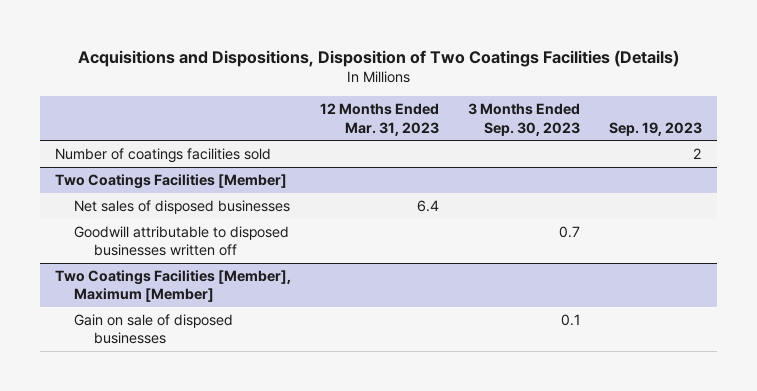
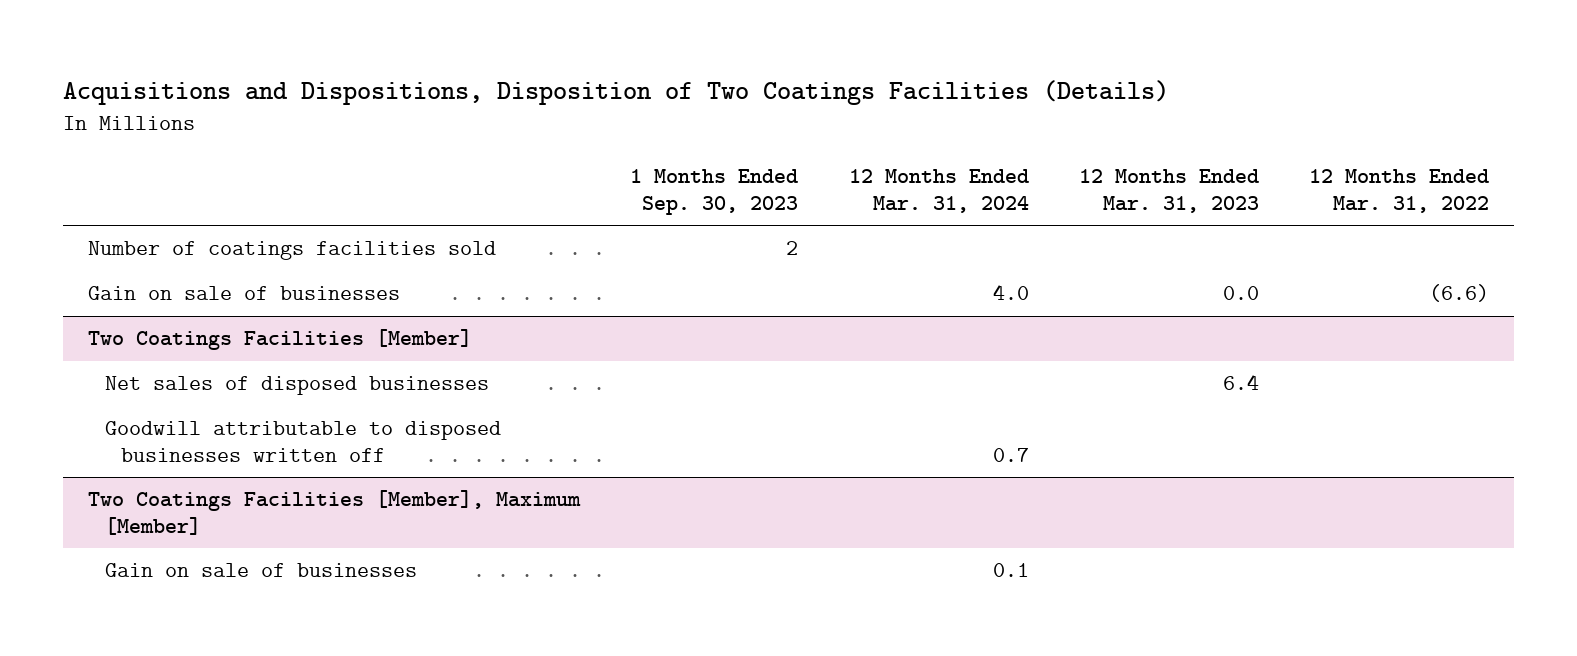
[468,103,581,136] 3 Months Ended Sep. 30, 2023 -> none
[609,121,703,136] Sep. 19, 2023 -> none
none -> [630,169,799,215] 1 Months Ended Sep. 30, 2023
none -> [848,169,1029,213] 12 Months Ended Mar. 31, 2024
none -> [1308,169,1489,213] 12 Months Ended Mar. 31, 2022
none -> [88,286,401,301] Gain on sale of businesses
[74,313,234,345] Gain on sale of disposed businesses -> [104,563,417,578] Gain on sale of businesses

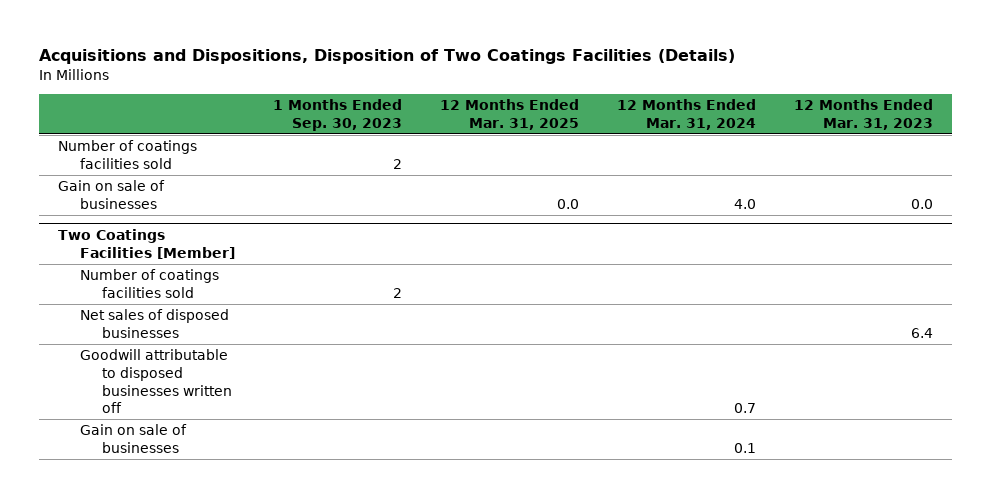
[1308,169,1489,213] 12 Months Ended Mar. 31, 2022 -> none
none -> [439,98,579,130] 12 Months Ended Mar. 31, 2025
none -> [79,269,219,298] Number of coatings facilities sold
[88,490,582,536] Two Coatings Facilities [Member], Maximum [Member] -> none
[104,563,417,578] Gain on sale of businesses -> none
none -> [79,424,187,453] Gain on sale of businesses

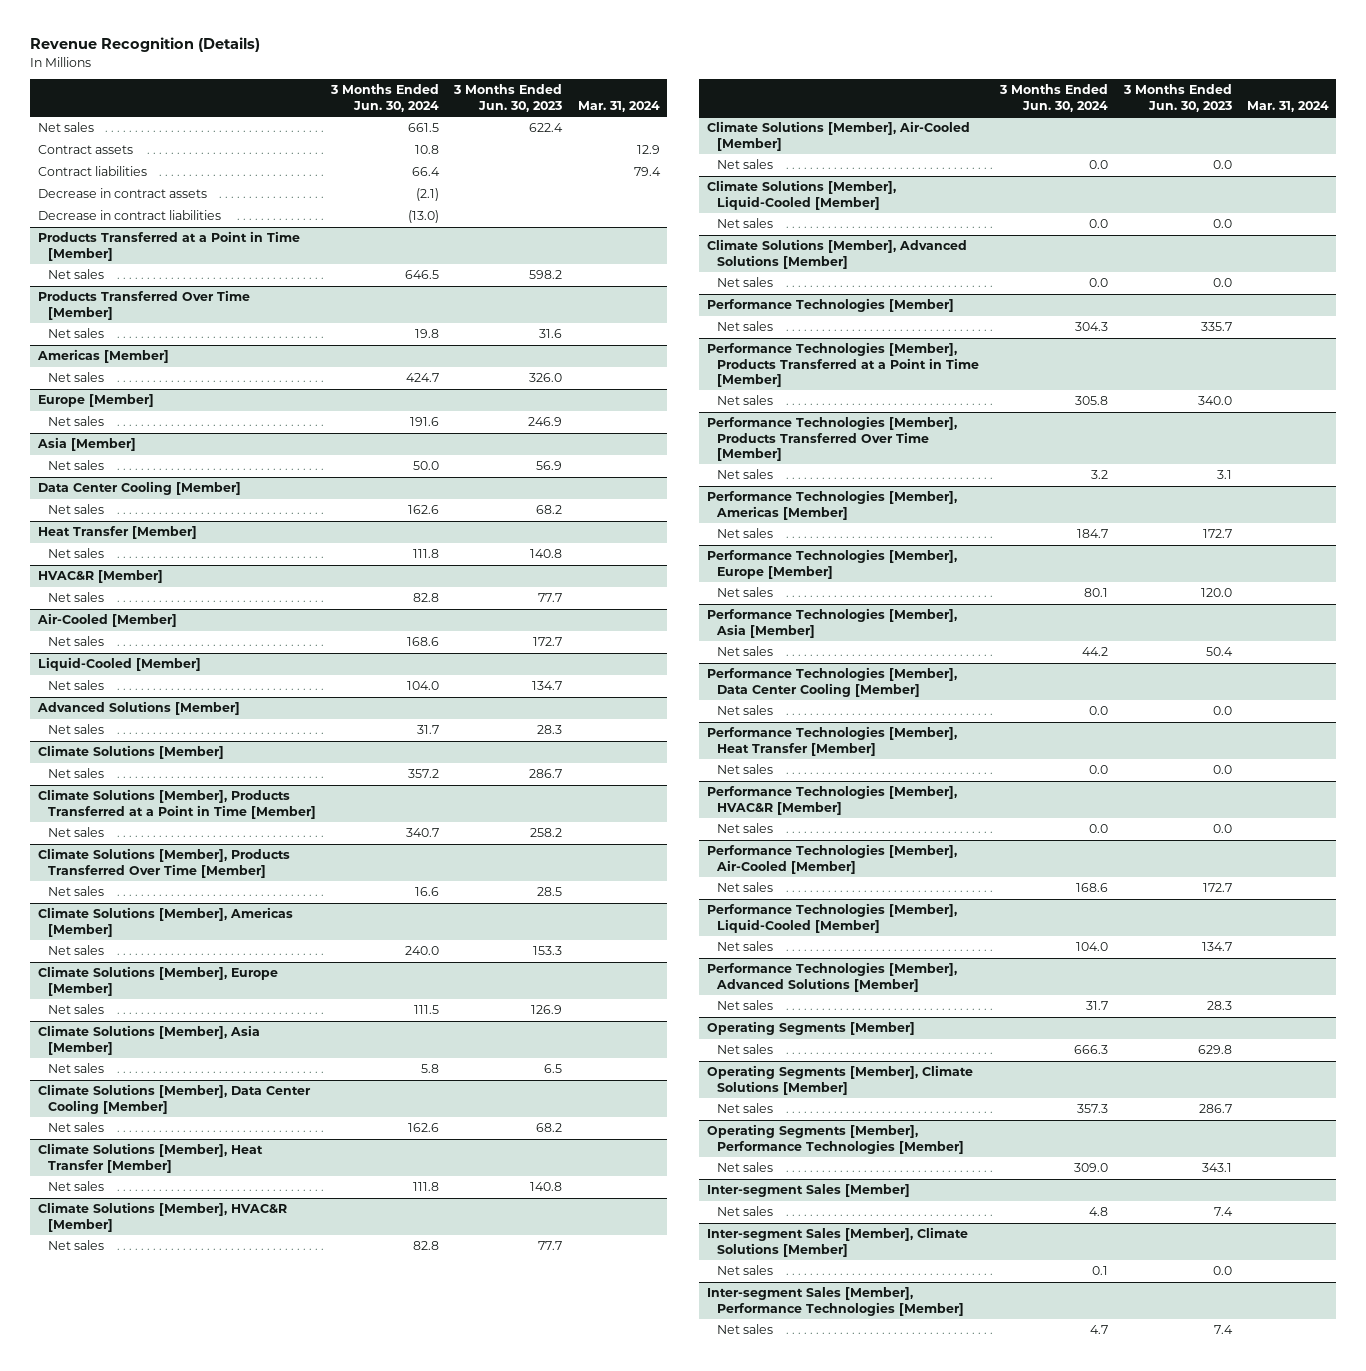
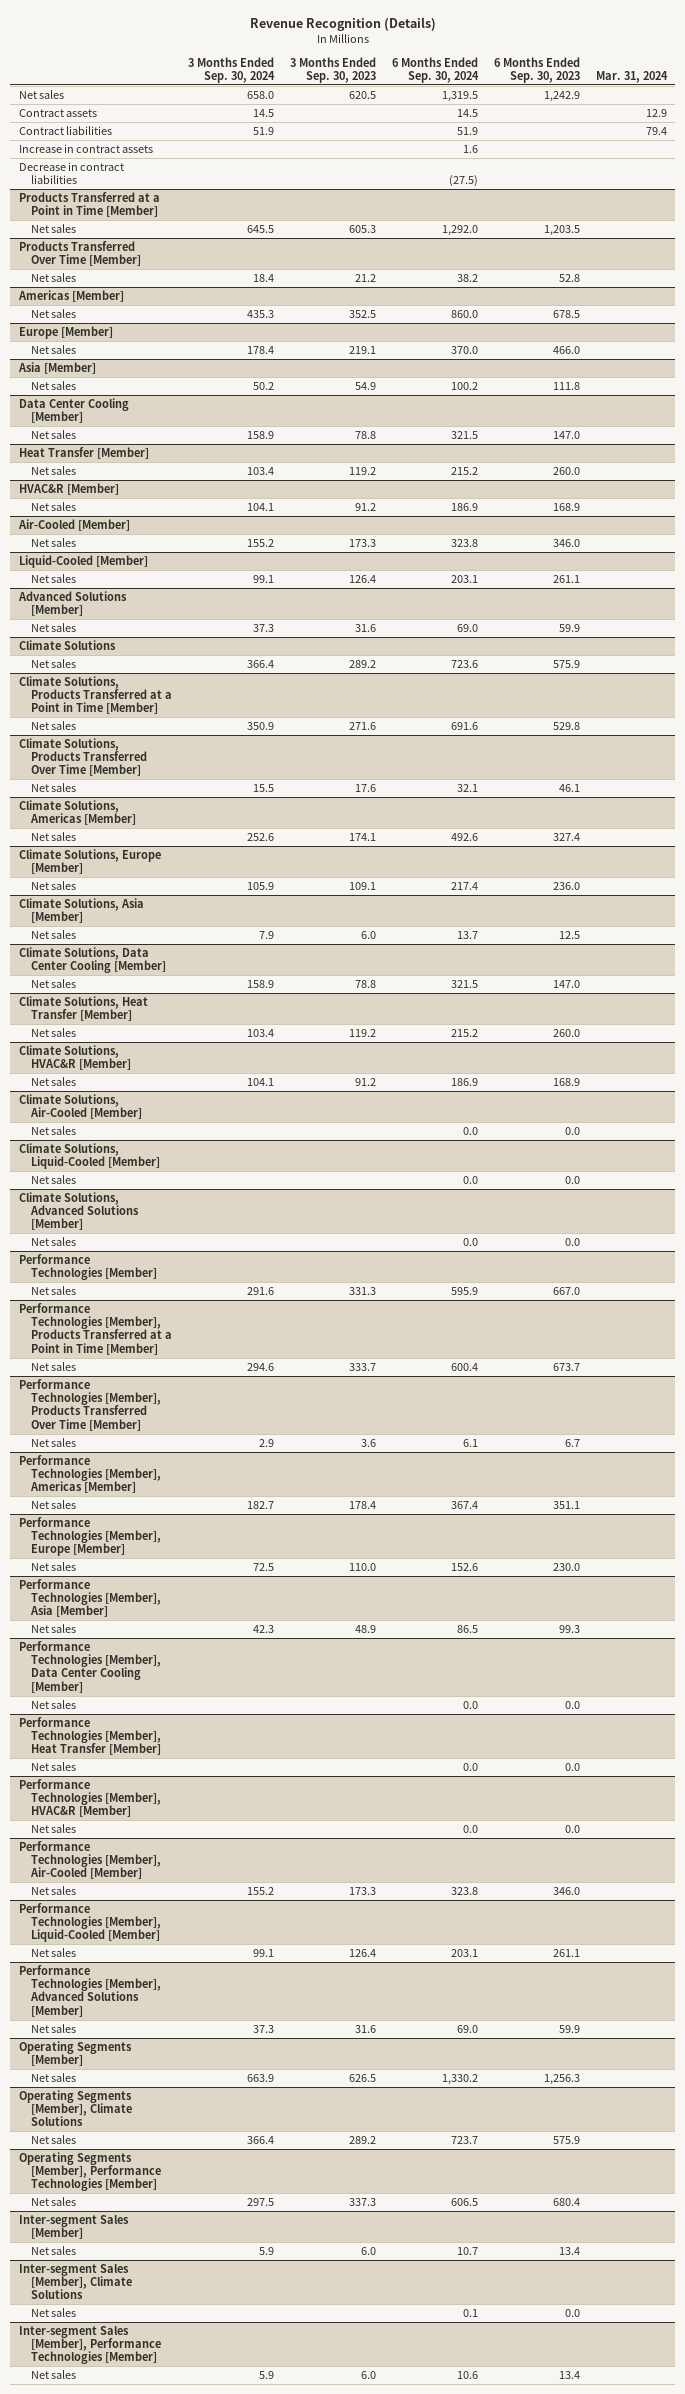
[330,84,440,112] 3 Months Ended Jun. 30, 2024 -> none
[453,84,563,112] 3 Months Ended Jun. 30, 2023 -> none
none -> [187,56,275,83] 3 Months Ended Sep. 30, 2024
none -> [289,56,376,83] 3 Months Ended Sep. 30, 2023
none -> [391,56,479,83] 6 Months Ended Sep. 30, 2024
none -> [493,56,580,83] 6 Months Ended Sep. 30, 2023
[37,188,207,199] Decrease in contract assets -> [18,143,153,153] Increase in contract assets
[37,745,224,760] Climate Solutions [Member] -> [18,639,116,650] Climate Solutions
[37,789,316,819] Climate Solutions [Member], Products Transferred at a Point in Time [Member] -> [18,675,172,715] Climate Solutions, Products Transferred at a Point in Time [Member]
[37,848,290,878] Climate Solutions [Member], Products Transferred Over Time [Member] -> [18,737,147,777] Climate Solutions, Products Transferred Over Time [Member]
[37,907,293,937] Climate Solutions [Member], Americas [Member] -> [18,799,136,826] Climate Solutions, Americas [Member]
[37,966,278,996] Climate Solutions [Member], Europe [Member] -> [18,848,161,875] Climate Solutions, Europe [Member]
[37,1025,260,1055] Climate Solutions [Member], Asia [Member] -> [18,897,144,924] Climate Solutions, Asia [Member]
[37,1084,311,1114] Climate Solutions [Member], Data Center Cooling [Member] -> [18,946,166,974] Climate Solutions, Data Center Cooling [Member]
[37,1143,263,1173] Climate Solutions [Member], Heat Transfer [Member] -> [18,995,148,1022] Climate Solutions, Heat Transfer [Member]
[37,1202,287,1232] Climate Solutions [Member], HVAC&R [Member] -> [18,1044,131,1071] Climate Solutions, HVAC&R [Member]
[706,121,970,151] Climate Solutions [Member], Air-Cooled [Member] -> [18,1093,142,1120] Climate Solutions, Air-Cooled [Member]
[706,180,896,210] Climate Solutions [Member], Liquid-Cooled [Member] -> [18,1142,160,1170] Climate Solutions, Liquid-Cooled [Member]
[706,239,967,269] Climate Solutions [Member], Advanced Solutions [Member] -> [18,1191,139,1231] Climate Solutions, Advanced Solutions [Member]
[706,1065,973,1095] Operating Segments [Member], Climate Solutions [Member] -> [18,2089,132,2127] Operating Segments [Member], Climate Solutions
[706,1227,968,1257] Inter-segment Sales [Member], Climate Solutions [Member] -> [18,2263,132,2300] Inter-segment Sales [Member], Climate Solutions

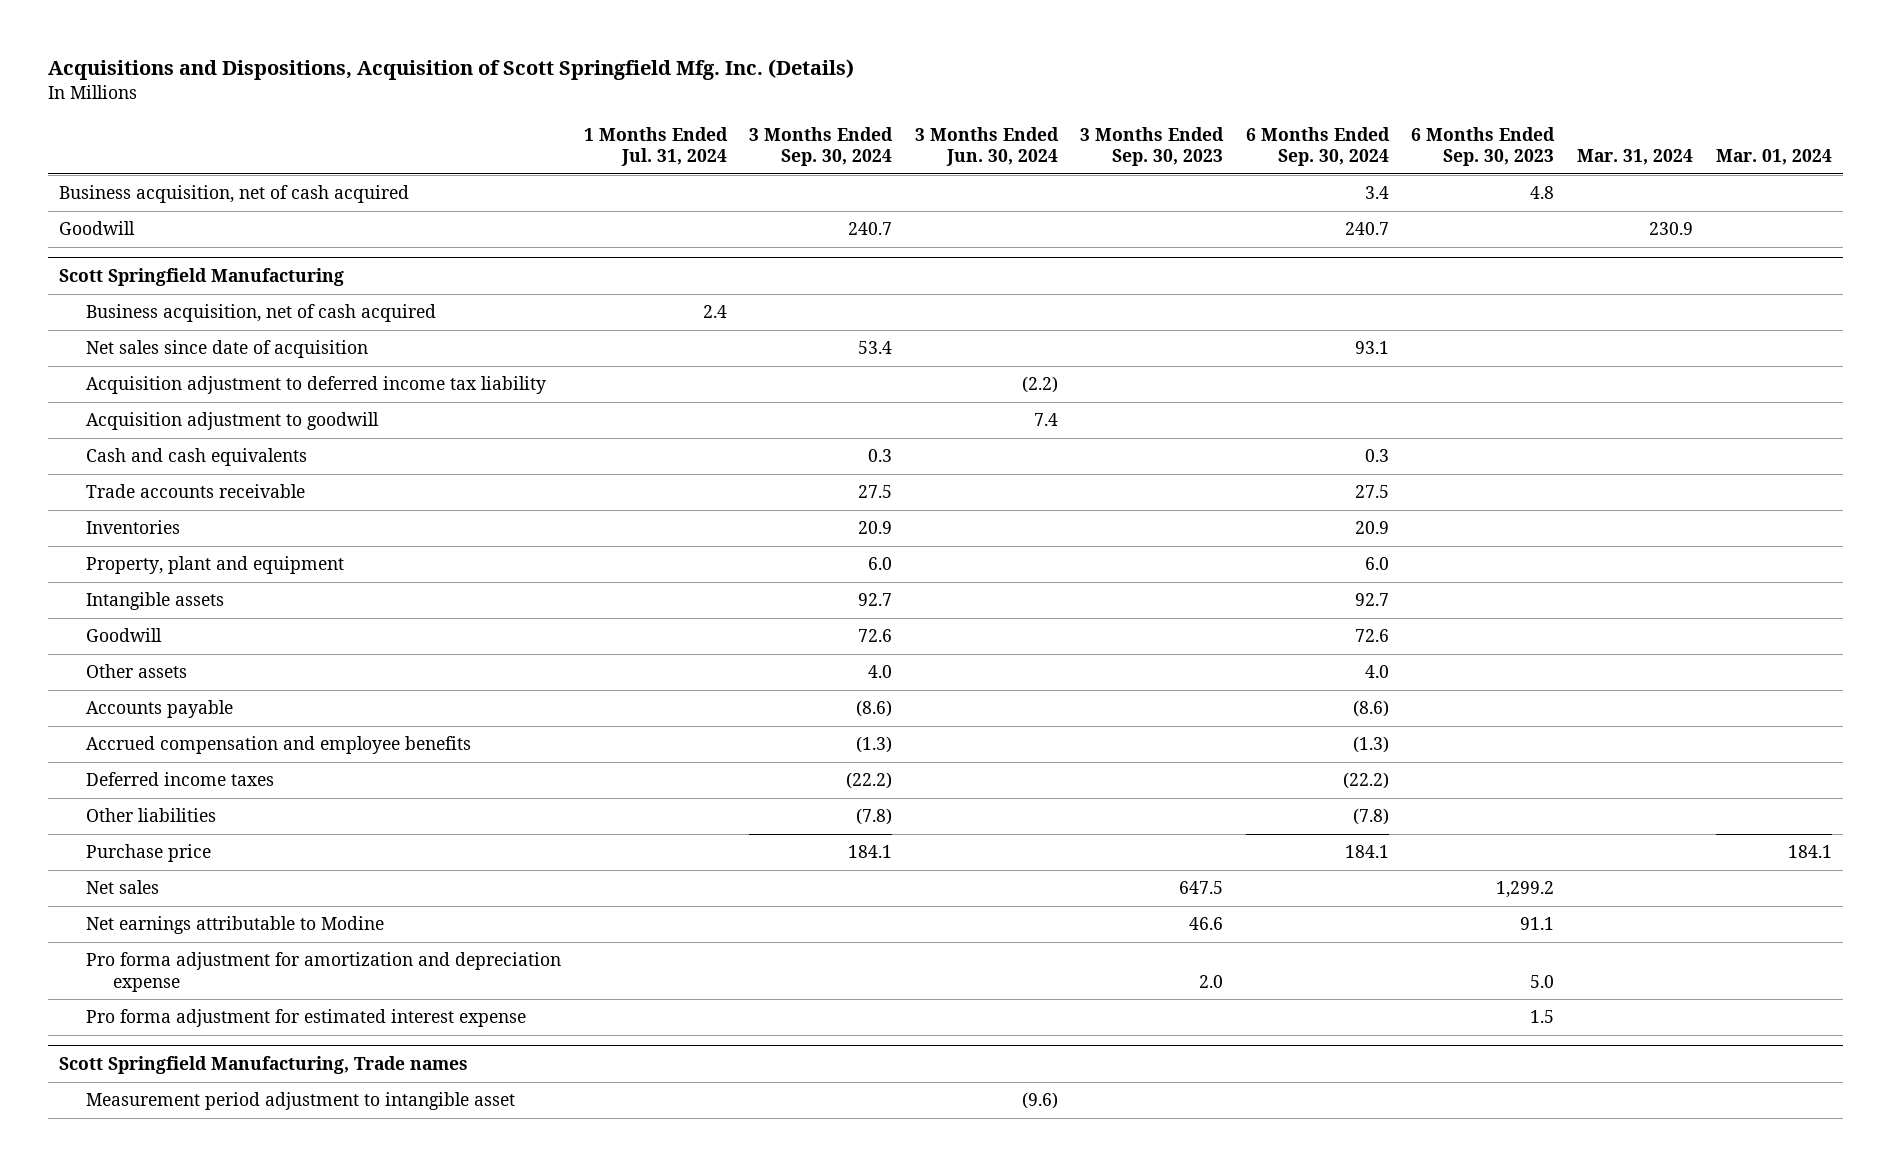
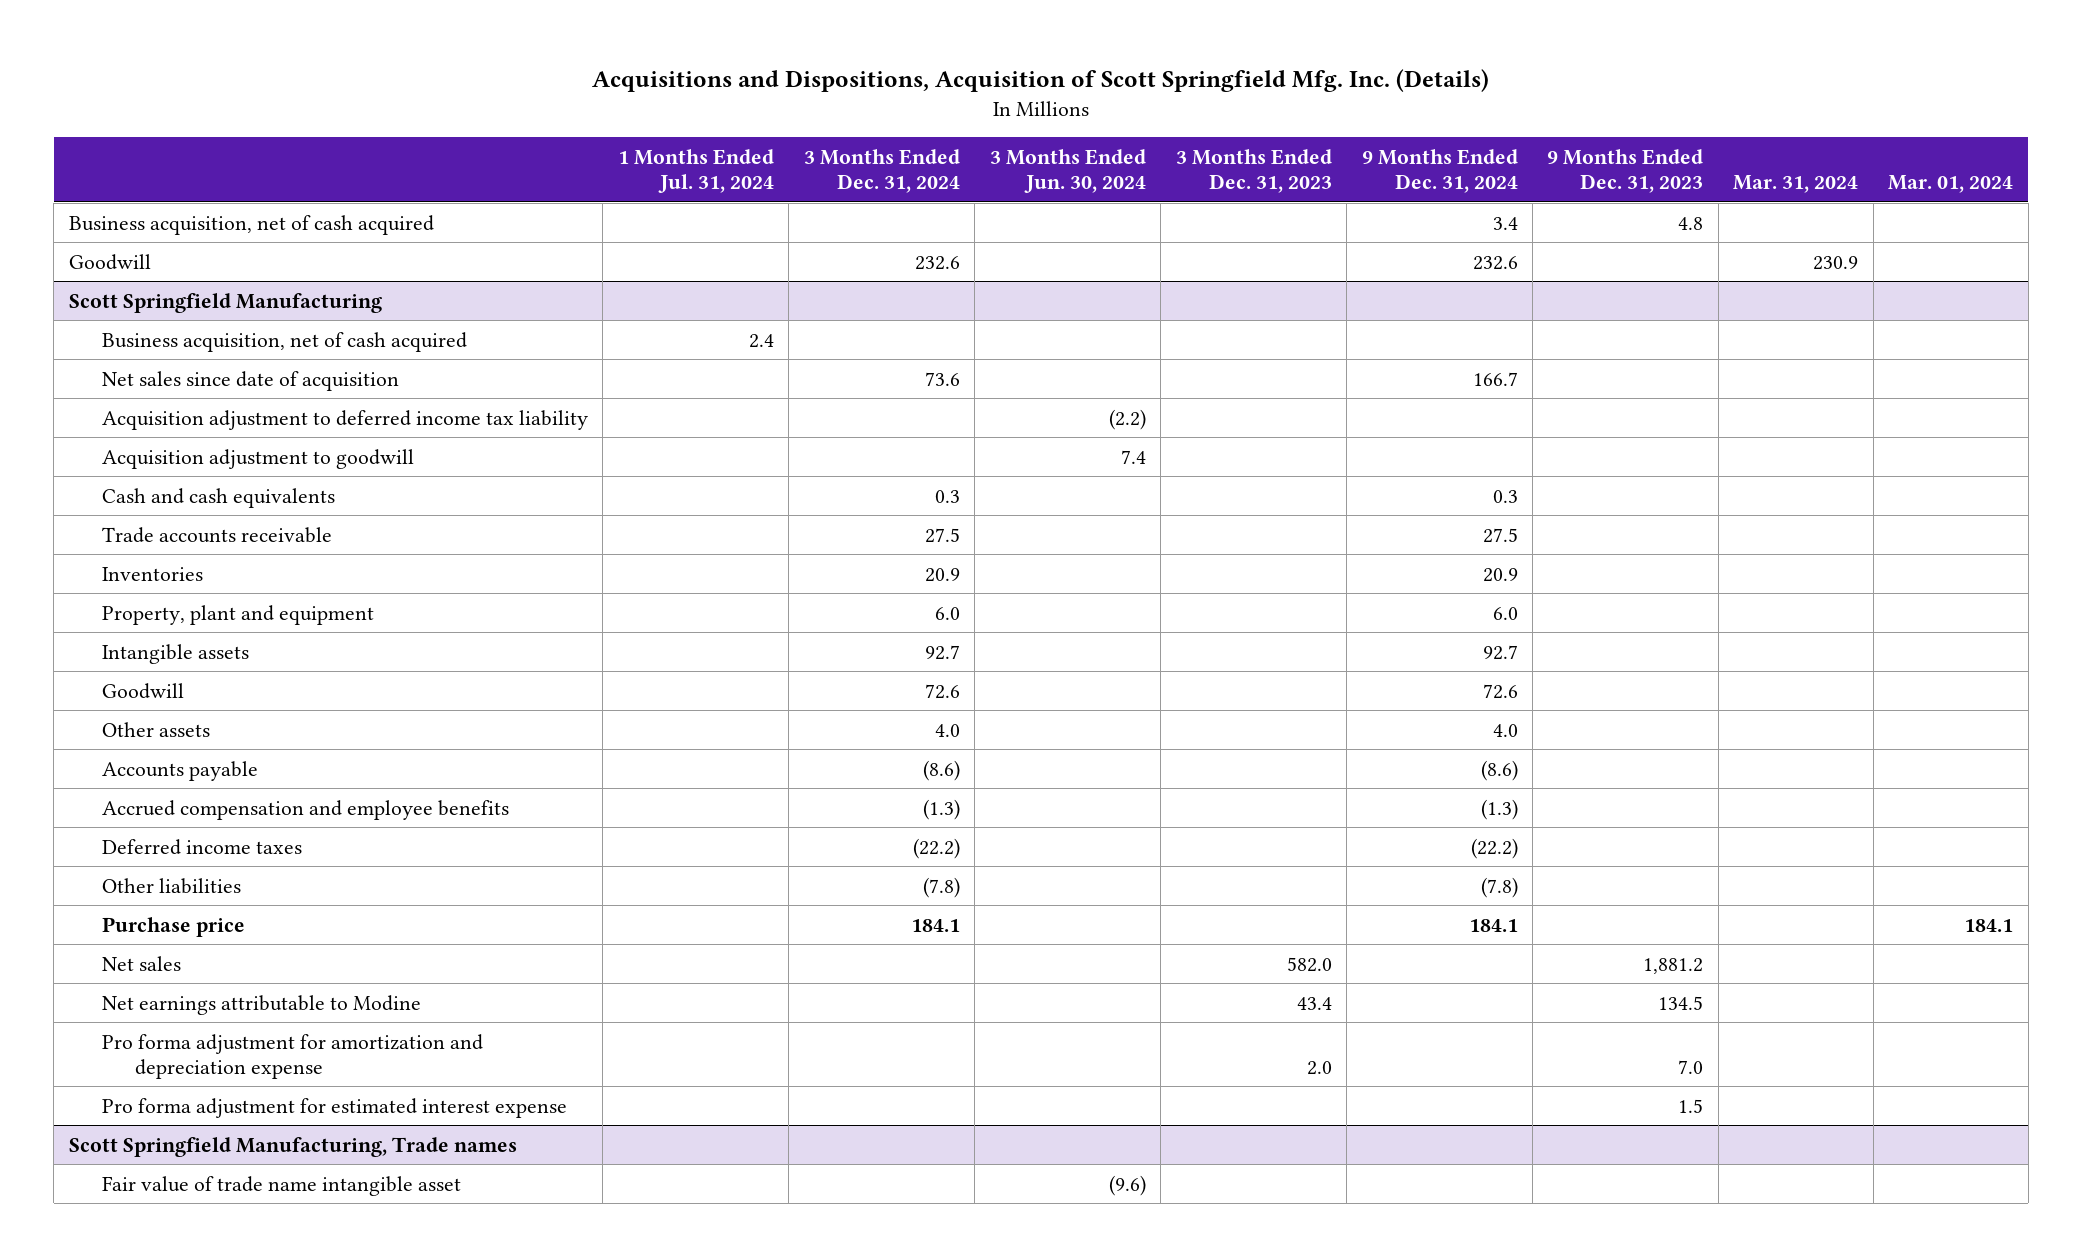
[749,126,894,167] 3 Months Ended Sep. 30, 2024 -> none
[1080,126,1225,167] 3 Months Ended Sep. 30, 2023 -> none
[1245,126,1390,167] 6 Months Ended Sep. 30, 2024 -> none
[1411,126,1556,167] 6 Months Ended Sep. 30, 2023 -> none
none -> [803,148,960,193] 3 Months Ended Dec. 31, 2024
none -> [1175,148,1332,193] 3 Months Ended Dec. 31, 2023
none -> [1361,148,1518,193] 9 Months Ended Dec. 31, 2024
none -> [1547,148,1704,193] 9 Months Ended Dec. 31, 2023
[86,1092,516,1111] Measurement period adjustment to intangible asset -> [102,1175,462,1196] Fair value of trade name intangible asset

